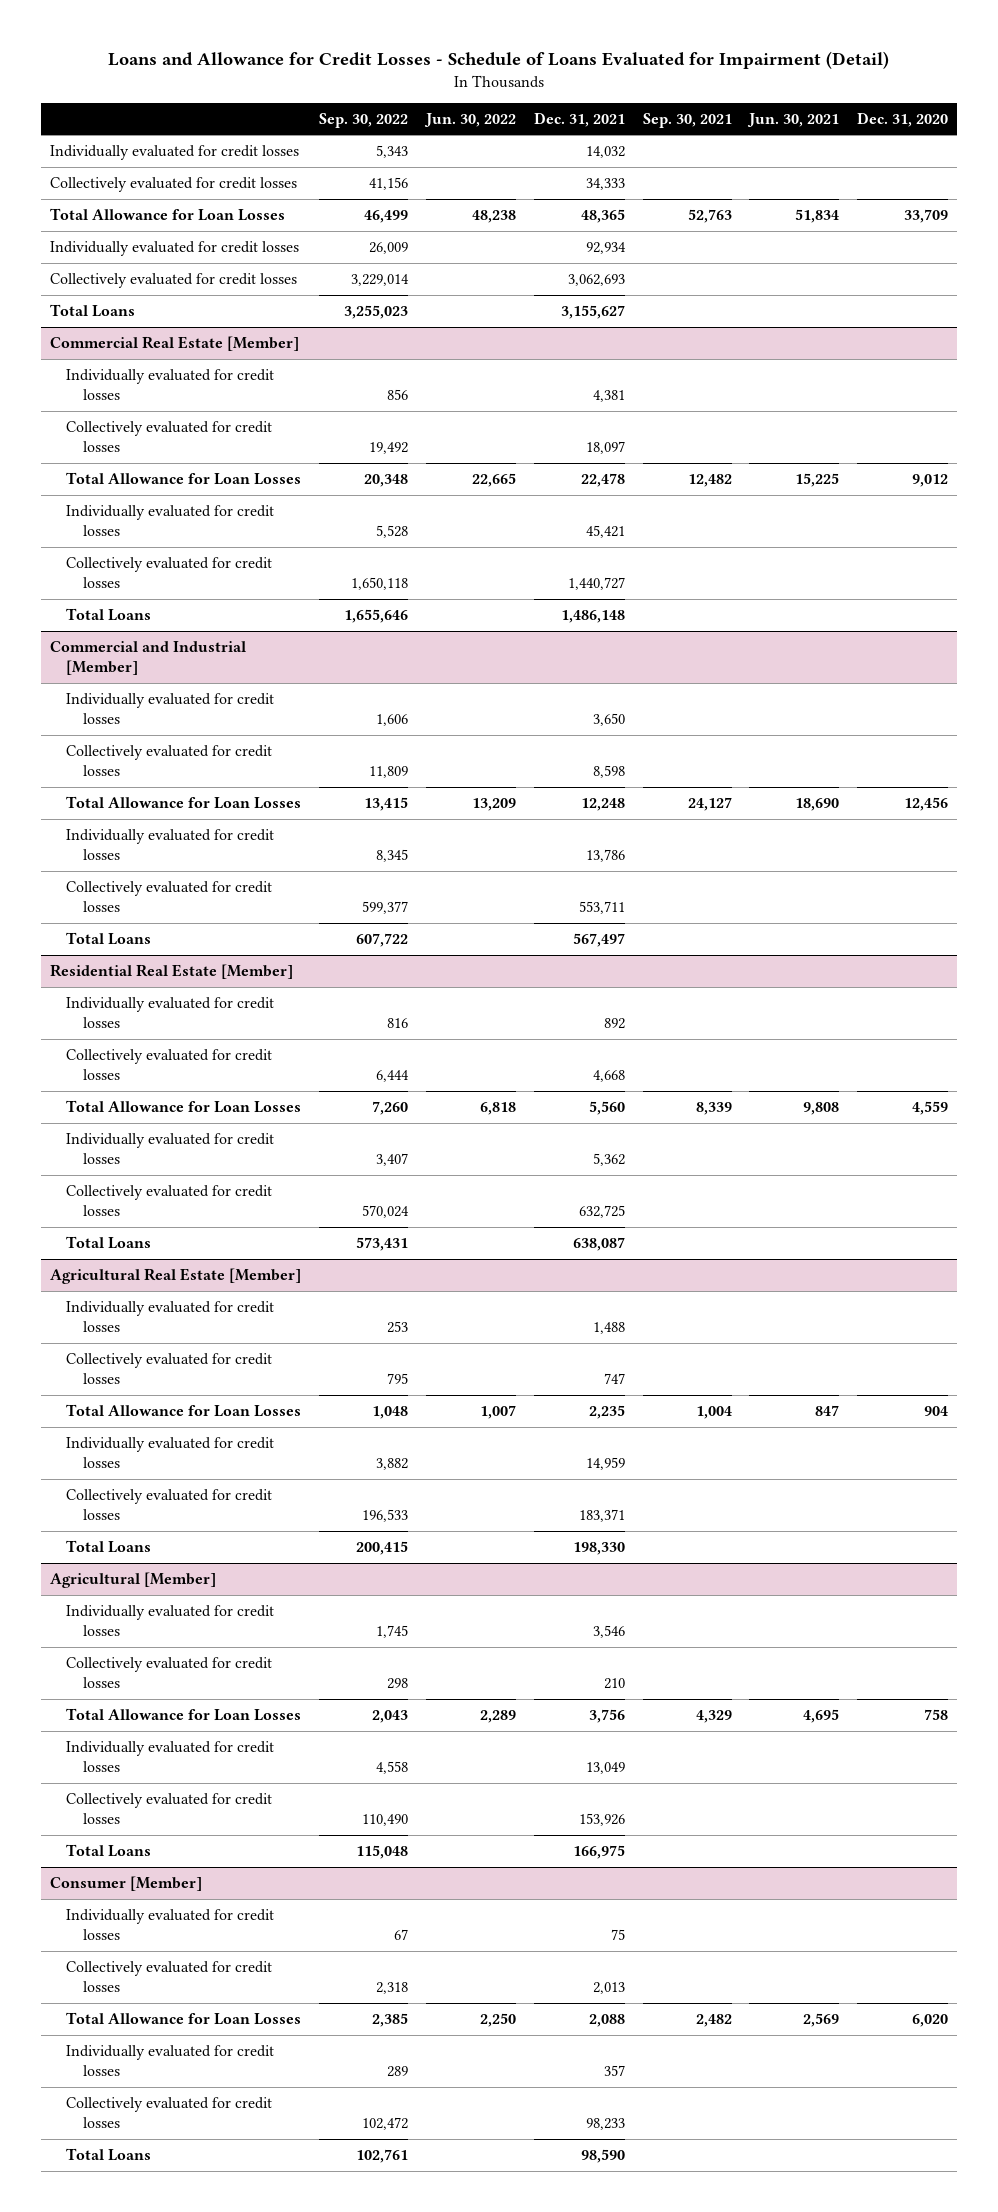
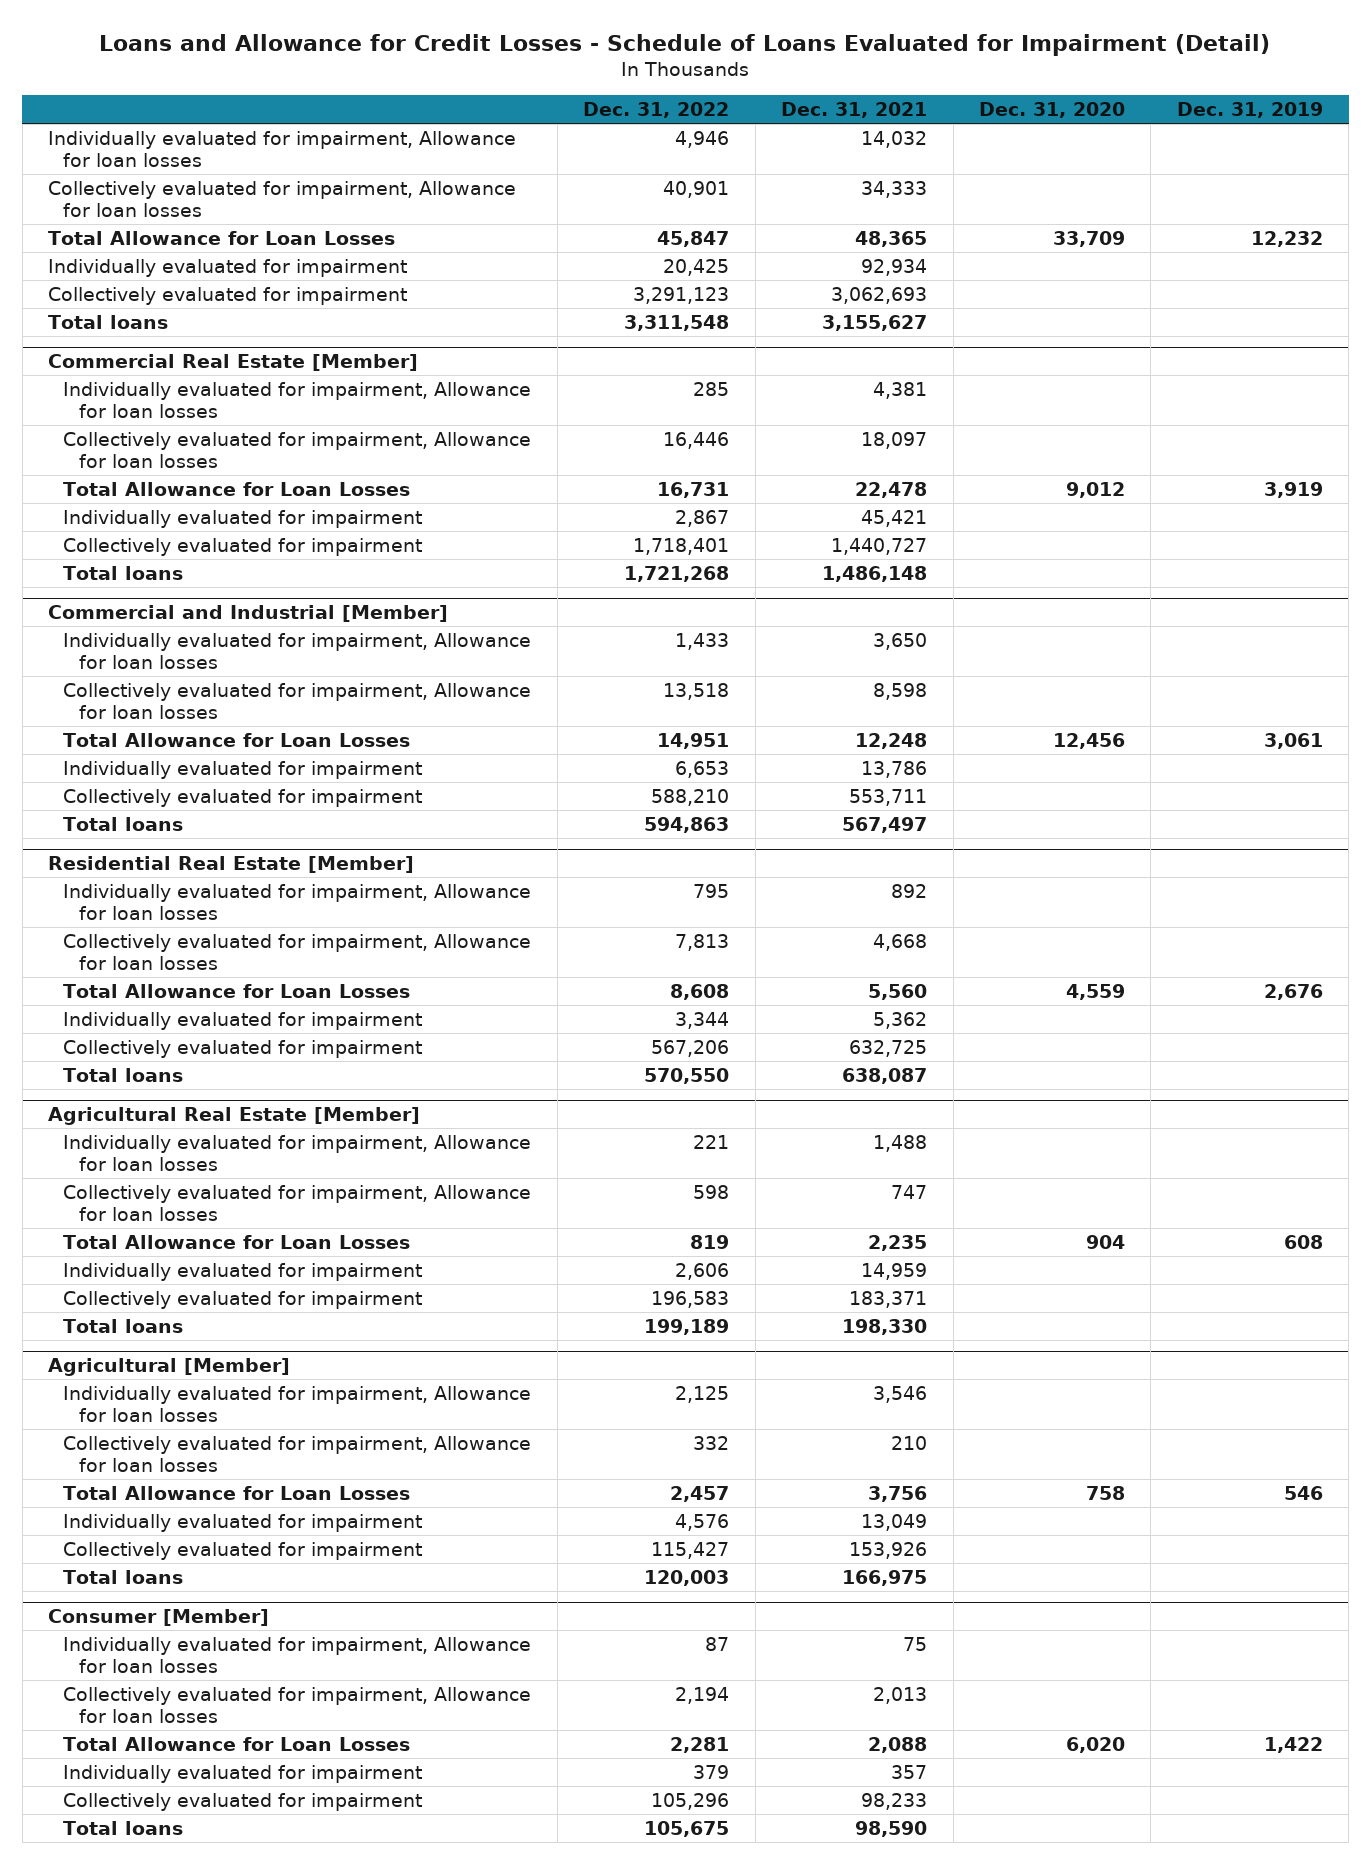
[319,112,409,128] Sep. 30, 2022 -> none
[423,112,516,127] Jun. 30, 2022 -> none
[642,112,732,128] Sep. 30, 2021 -> none
[747,112,840,127] Jun. 30, 2021 -> none
none -> [583,101,730,118] Dec. 31, 2022
none -> [1176,101,1323,118] Dec. 31, 2019
[49,144,299,160] Individually evaluated for credit losses -> [48,130,517,168] Individually evaluated for impairment, Allowance for loan losses
[49,176,297,192] Collectively evaluated for credit losses -> [48,180,517,218] Collectively evaluated for impairment, Allowance for loan losses
[49,240,299,256] Individually evaluated for credit losses -> [48,258,408,277] Individually evaluated for impairment
[49,272,297,288] Collectively evaluated for credit losses -> [48,286,408,305] Collectively evaluated for impairment
[49,303,135,317] Total Loans -> [48,314,169,329] Total loans
[66,368,275,401] Individually evaluated for credit losses -> [63,381,532,419] Individually evaluated for impairment, Allowance for loan losses
[66,420,273,453] Collectively evaluated for credit losses -> [63,431,532,469] Collectively evaluated for impairment, Allowance for loan losses
[66,504,275,537] Individually evaluated for credit losses -> [63,509,423,528] Individually evaluated for impairment
[66,556,273,589] Collectively evaluated for credit losses -> [63,537,423,556] Collectively evaluated for impairment
[66,607,152,621] Total Loans -> [63,565,184,580] Total loans
[66,692,275,725] Individually evaluated for credit losses -> [63,632,532,670] Individually evaluated for impairment, Allowance for loan losses
[66,744,273,777] Collectively evaluated for credit losses -> [63,682,532,720] Collectively evaluated for impairment, Allowance for loan losses
[66,828,275,861] Individually evaluated for credit losses -> [63,760,423,779] Individually evaluated for impairment
[66,880,273,913] Collectively evaluated for credit losses -> [63,788,423,807] Collectively evaluated for impairment
[66,931,152,945] Total Loans -> [63,816,184,831] Total loans
[66,996,275,1029] Individually evaluated for credit losses -> [63,883,532,921] Individually evaluated for impairment, Allowance for loan losses
[66,1048,273,1081] Collectively evaluated for credit losses -> [63,933,532,971] Collectively evaluated for impairment, Allowance for loan losses
[66,1132,275,1165] Individually evaluated for credit losses -> [63,1011,423,1030] Individually evaluated for impairment
[66,1184,273,1217] Collectively evaluated for credit losses -> [63,1039,423,1058] Collectively evaluated for impairment
[66,1235,152,1249] Total Loans -> [63,1067,184,1082] Total loans
[66,1300,275,1333] Individually evaluated for credit losses -> [63,1134,532,1172] Individually evaluated for impairment, Allowance for loan losses
[66,1352,273,1385] Collectively evaluated for credit losses -> [63,1184,532,1222] Collectively evaluated for impairment, Allowance for loan losses
[66,1436,275,1469] Individually evaluated for credit losses -> [63,1262,423,1281] Individually evaluated for impairment
[66,1488,273,1521] Collectively evaluated for credit losses -> [63,1290,423,1309] Collectively evaluated for impairment
[66,1539,152,1553] Total Loans -> [63,1318,184,1333] Total loans
[66,1604,275,1637] Individually evaluated for credit losses -> [63,1385,532,1423] Individually evaluated for impairment, Allowance for loan losses
[66,1656,273,1689] Collectively evaluated for credit losses -> [63,1435,532,1473] Collectively evaluated for impairment, Allowance for loan losses
[66,1740,275,1773] Individually evaluated for credit losses -> [63,1513,423,1532] Individually evaluated for impairment
[66,1792,273,1825] Collectively evaluated for credit losses -> [63,1541,423,1560] Collectively evaluated for impairment
[66,1843,152,1857] Total Loans -> [63,1569,184,1584] Total loans
[66,1908,275,1941] Individually evaluated for credit losses -> [63,1636,532,1674] Individually evaluated for impairment, Allowance for loan losses
[66,1960,273,1993] Collectively evaluated for credit losses -> [63,1686,532,1724] Collectively evaluated for impairment, Allowance for loan losses
[66,2044,275,2077] Individually evaluated for credit losses -> [63,1764,423,1783] Individually evaluated for impairment
[66,2096,273,2129] Collectively evaluated for credit losses -> [63,1792,423,1811] Collectively evaluated for impairment
[66,2147,152,2161] Total Loans -> [63,1820,184,1835] Total loans

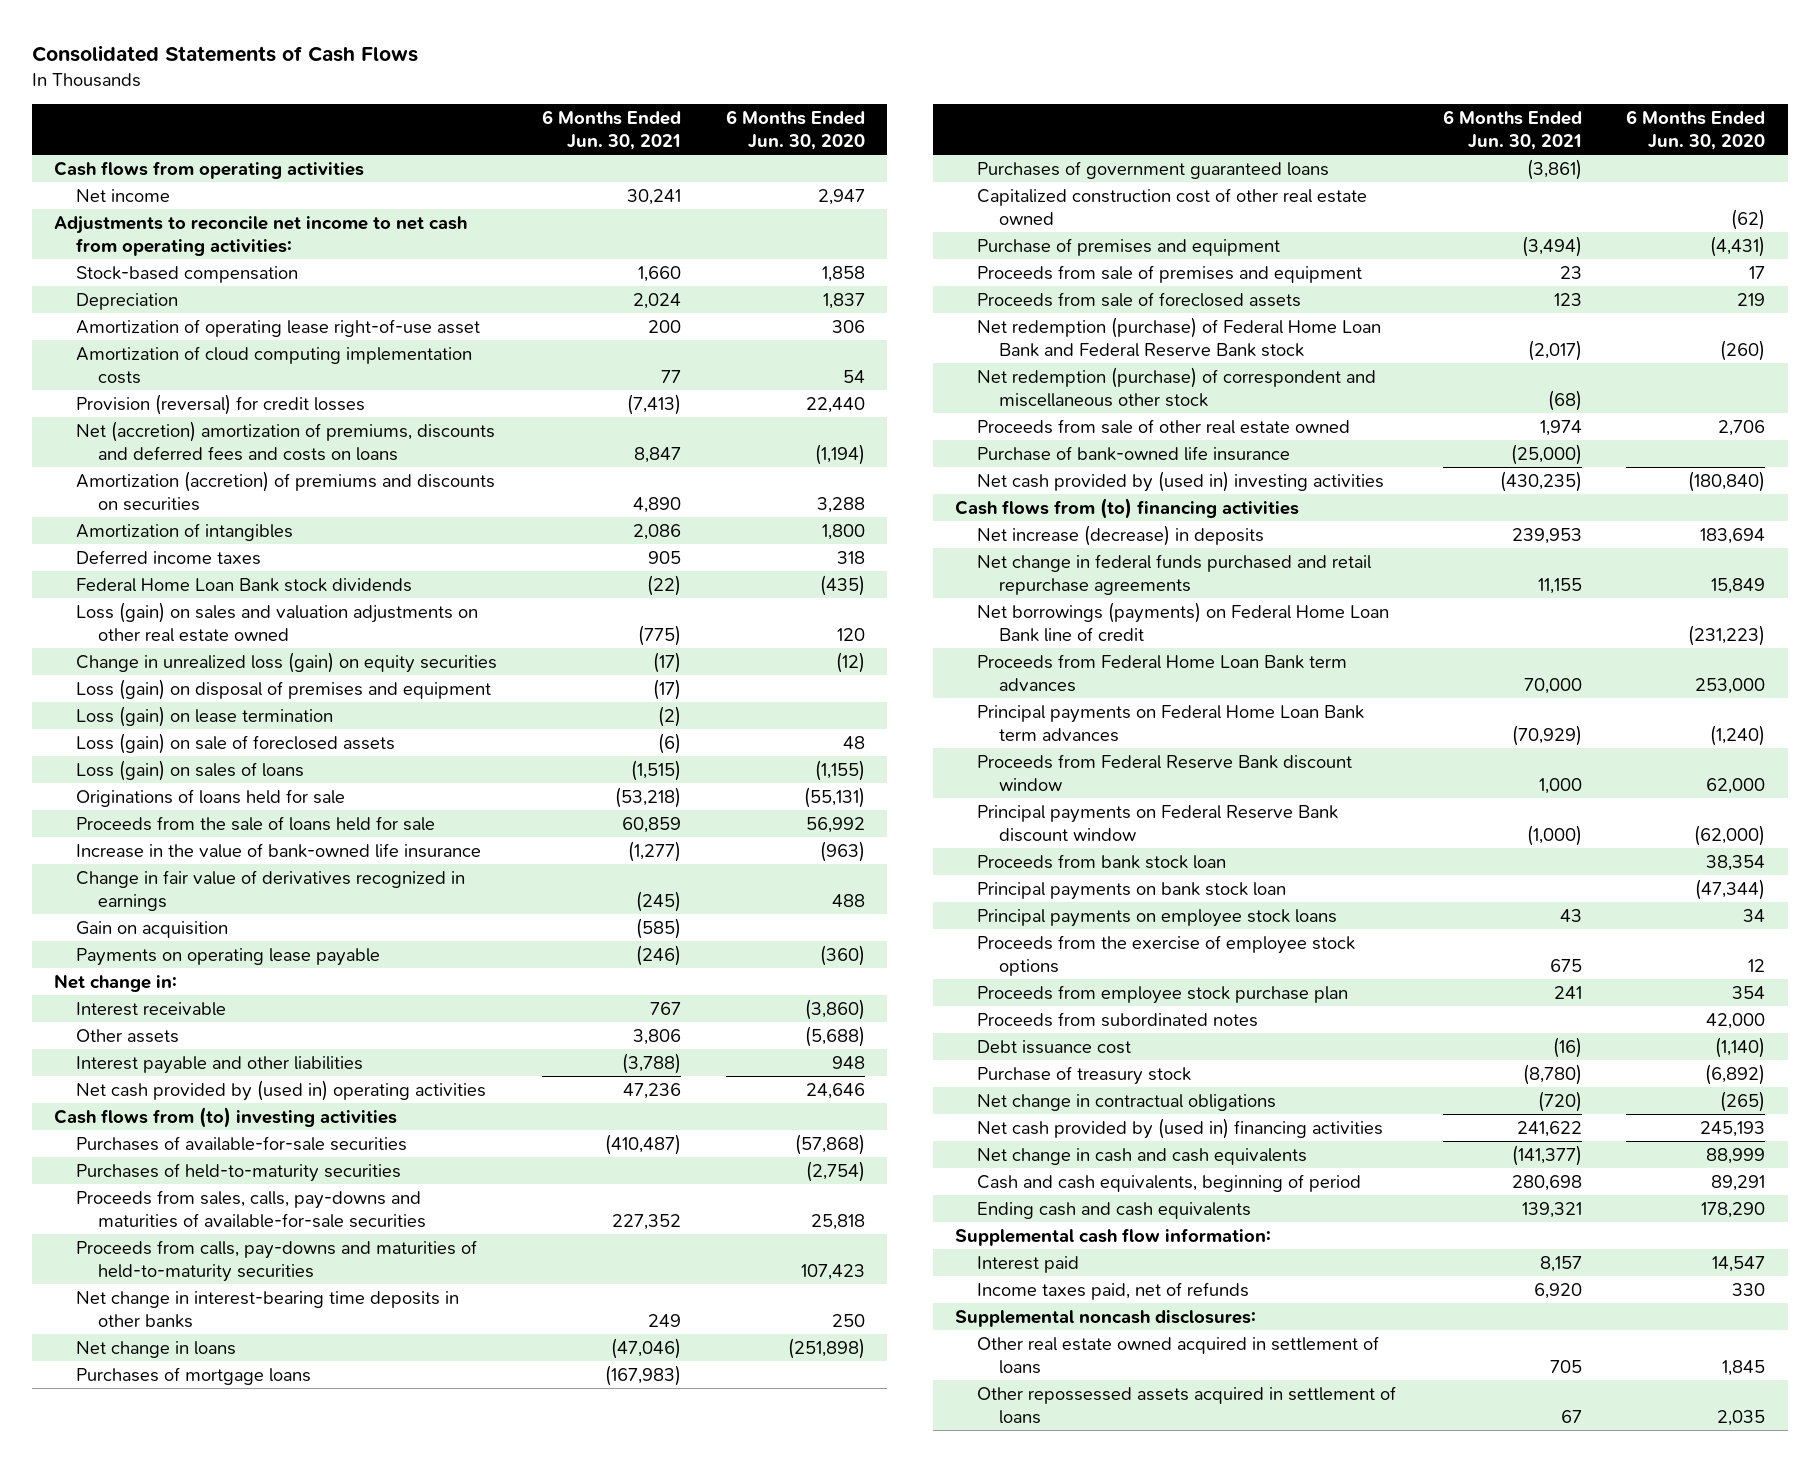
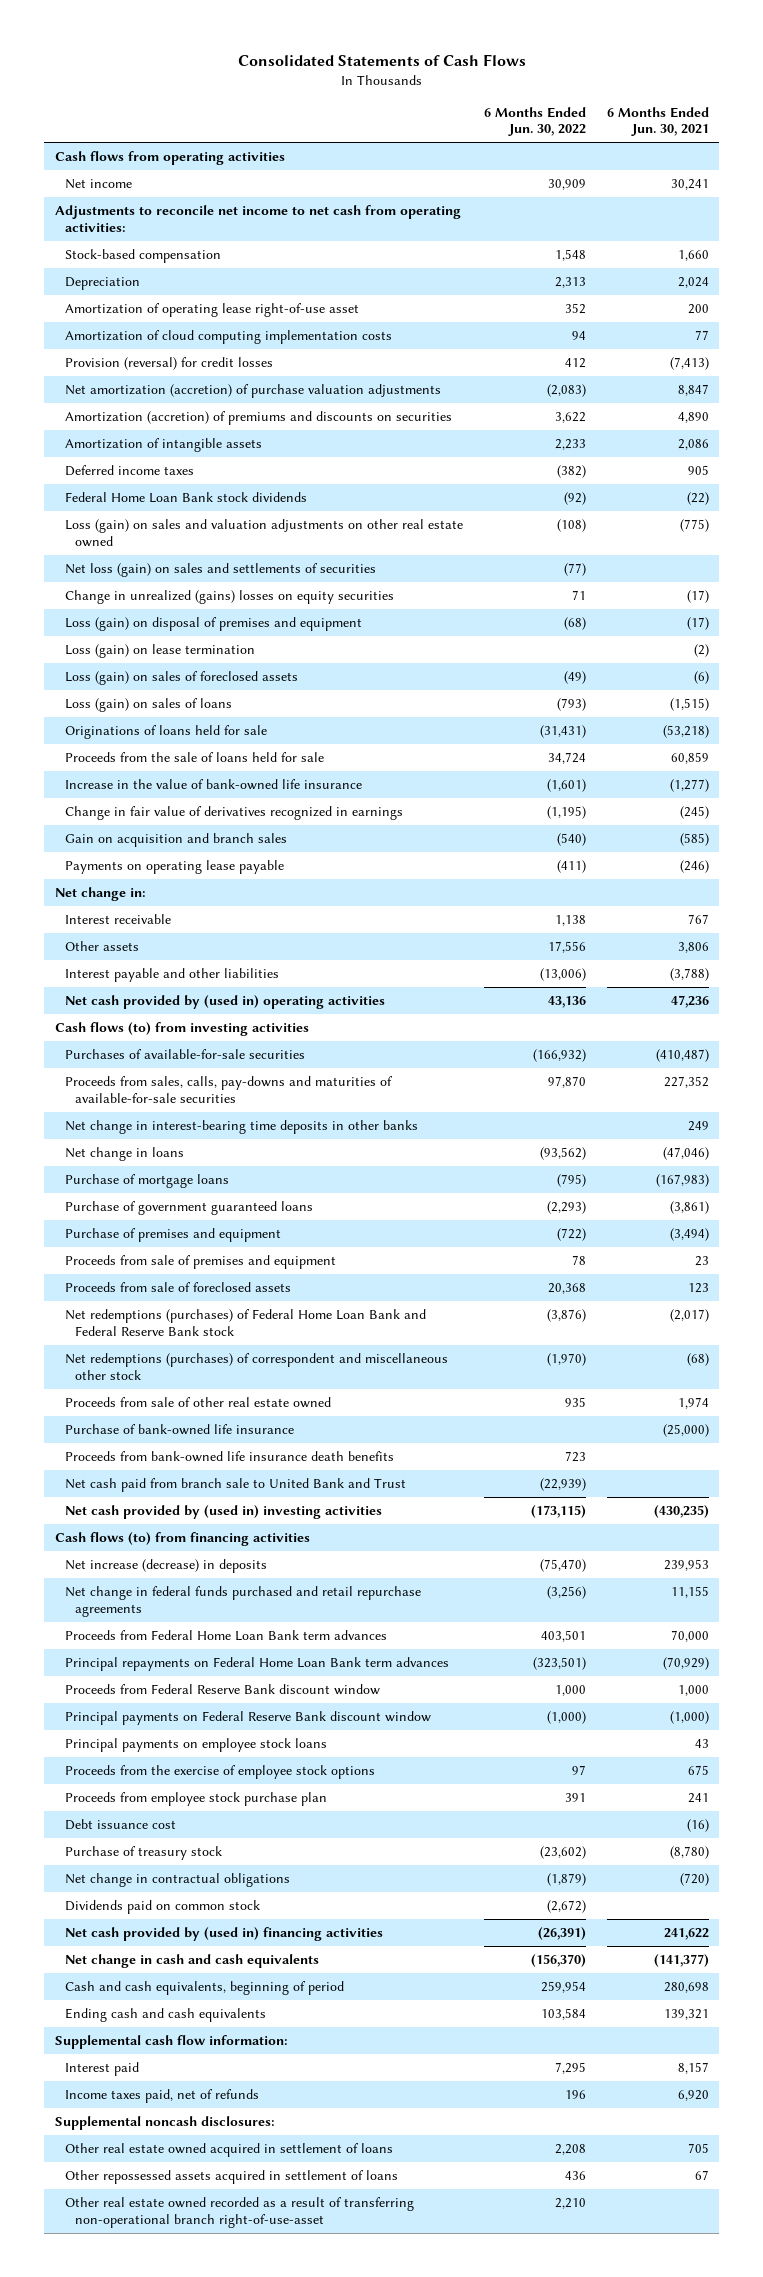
[725,109,865,150] 6 Months Ended Jun. 30, 2020 -> none
none -> [483,106,586,137] 6 Months Ended Jun. 30, 2022
[76,420,496,461] Net (accretion) amortization of premiums, discounts and deferred fees and costs on loans -> [64,383,441,398] Net amortization (accretion) of purchase valuation adjustments
[76,522,294,541] Amortization of intangibles -> [64,437,262,452] Amortization of intangible assets
none -> [64,562,376,577] Net loss (gain) on sales and settlements of securities
[76,651,498,673] Change in unrealized loss (gain) on equity securities -> [64,589,394,604] Change in unrealized (gains) losses on equity securities
[76,732,396,754] Loss (gain) on sale of foreclosed assets -> [64,670,298,685] Loss (gain) on sales of foreclosed assets
[76,920,229,938] Gain on acquisition -> [64,832,287,847] Gain on acquisition and branch sales
[54,1106,398,1128] Cash flows from (to) investing activities -> [54,1021,309,1036] Cash flows (to) from investing activities
[76,1162,402,1182] Purchases of held-to-maturity securities -> none
[76,1239,478,1282] Proceeds from calls, pay-downs and maturities of held-to-maturity securities -> none
[977,187,1368,225] Capitalized construction cost of other real estate owned -> none
[76,1366,312,1385] Purchases of mortgage loans -> [64,1173,229,1188] Purchase of mortgage loans
[977,160,1330,179] Purchases of government guaranteed loans -> [64,1200,313,1215] Purchase of government guaranteed loans
[977,316,1382,357] Net redemption (purchase) of Federal Home Loan Bank and Federal Reserve Bank stock -> [64,1308,426,1336] Net redemptions (purchases) of Federal Home Loan Bank and Federal Reserve Bank stock
[977,366,1377,407] Net redemption (purchase) of correspondent and miscellaneous other stock -> [64,1352,448,1380] Net redemptions (purchases) of correspondent and miscellaneous other stock
none -> [64,1450,394,1462] Proceeds from bank-owned life insurance death benefits
none -> [64,1477,406,1492] Net cash paid from branch sale to United Bank and Trust
[955,497,1300,519] Cash flows from (to) financing activities -> [54,1531,310,1546] Cash flows (to) from financing activities
[977,601,1390,642] Net borrowings (payments) on Federal Home Loan Bank line of credit -> none
[977,704,1365,742] Principal payments on Federal Home Loan Bank term advances -> [64,1656,449,1671] Principal repayments on Federal Home Loan Bank term advances
[977,853,1227,869] Proceeds from bank stock loan -> none
[977,881,1287,900] Principal payments on bank stock loan -> none
[977,1011,1259,1027] Proceeds from subordinated notes -> none
none -> [64,1899,260,1914] Dividends paid on common stock
none -> [64,2196,414,2228] Other real estate owned recorded as a result of transferring non-operational branch right-of-use-asset

